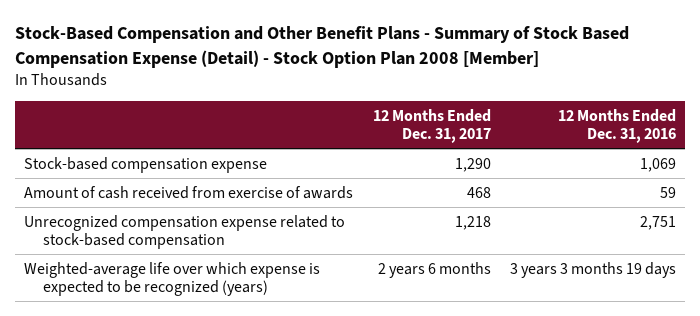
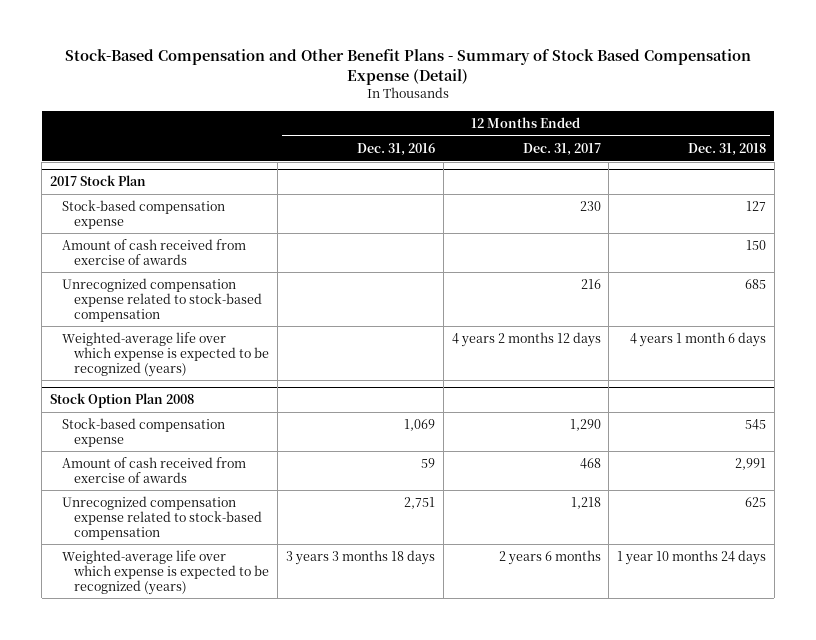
[14,26,629,68] Stock-Based Compensation and Other Benefit Plans - Summary of Stock Based Compensation Expense (Detail) - Stock Option Plan 2008 [Member] -> [64,49,751,86] Stock-Based Compensation and Other Benefit Plans - Summary of Stock Based Compensation Expense (Detail)
none -> [688,142,767,156] Dec. 31, 2018
none -> [49,175,146,187] 2017 Stock Plan
none -> [62,200,226,229] Stock-based compensation expense
none -> [62,239,247,265] Amount of cash received from exercise of awards
none -> [62,278,263,322] Unrecognized compensation expense related to stock-based compensation
none -> [62,332,270,377] Weighted-average life over which expense is expected to be recognized (years)
none -> [49,393,194,409] Stock Option Plan 2008
[509,261,676,278] 3 years 3 months 19 days -> [285,550,435,566] 3 years 3 months 18 days

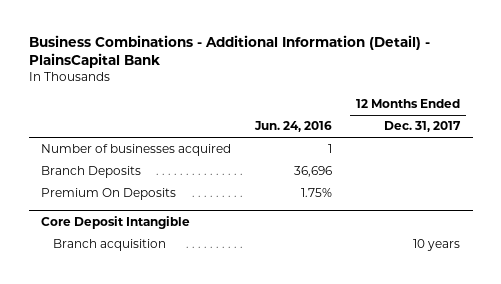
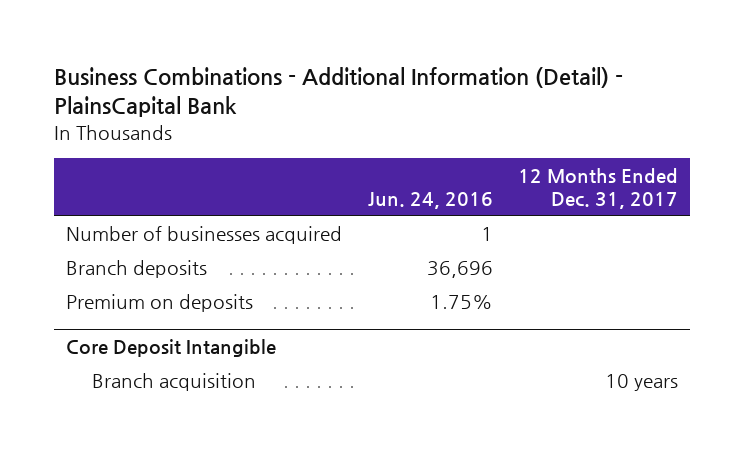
[40,166,141,179] Branch Deposits -> [66,259,208,278] Branch deposits
[40,188,176,201] Premium On Deposits -> [66,293,254,312] Premium on deposits

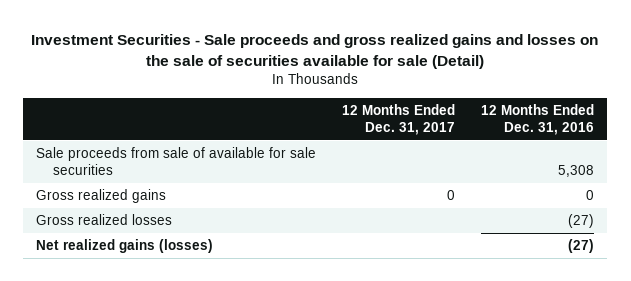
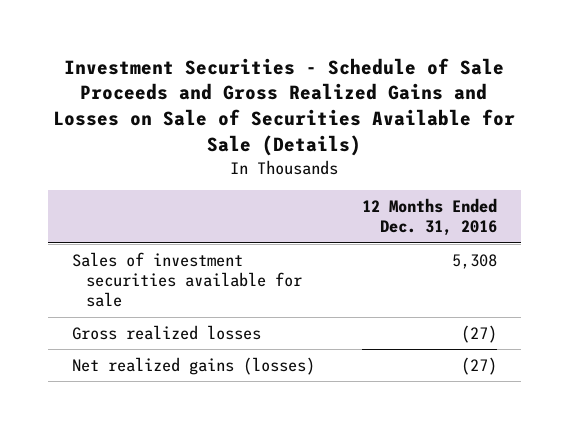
[31,33,599,69] Investment Securities - Sale proceeds and gross realized gains and losses on the sale of securities available for sale (Detail) -> [53,57,516,157] Investment Securities - Schedule of Sale Proceeds and Gross Realized Gains and Losses on Sale of Securities Available for Sale (Details)
[342,103,456,136] 12 Months Ended Dec. 31, 2017 -> none
[36,189,167,204] Gross realized gains -> none
[36,147,317,176] Sale proceeds from sale of available for sale securities -> [71,252,303,308] Sales of investment securities available for sale

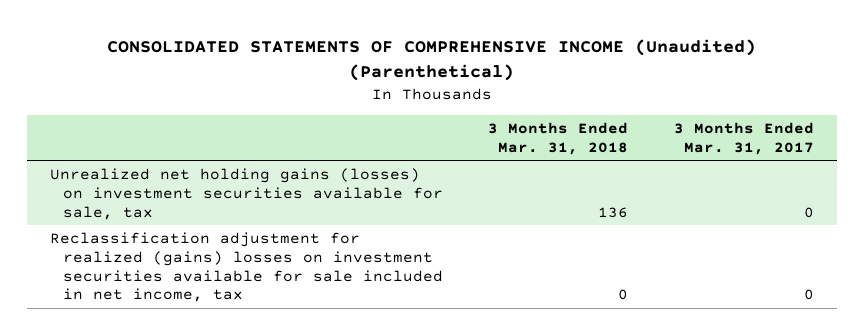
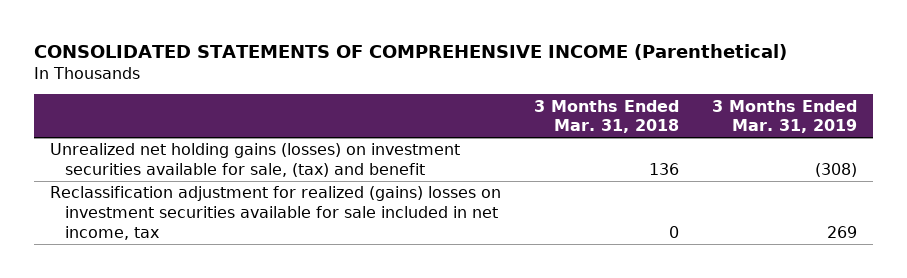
[106,39,756,81] CONSOLIDATED STATEMENTS OF COMPREHENSIVE INCOME (Unaudited) (Parenthetical) -> [33,43,787,60] CONSOLIDATED STATEMENTS OF COMPREHENSIVE INCOME (Parenthetical)
[673,121,814,155] 3 Months Ended Mar. 31, 2017 -> none
none -> [711,99,857,134] 3 Months Ended Mar. 31, 2019
[49,168,443,220] Unrealized net holding gains (losses) on investment securities available for sale, tax -> [50,143,461,177] Unrealized net holding gains (losses) on investment securities available for sale, (tax) and benefit

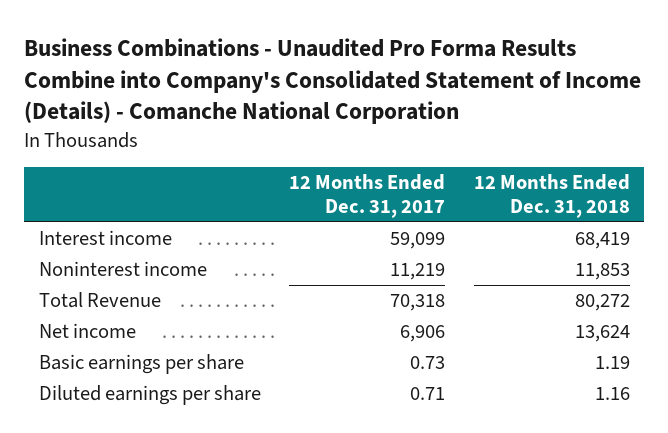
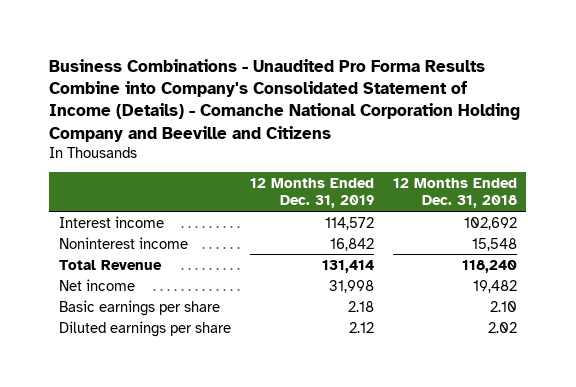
[24,37,642,125] Business Combinations - Unaudited Pro Forma Results Combine into Company's Consolidated Statement of Income (Details) - Comanche National Corporation -> [49,58,521,142] Business Combinations - Unaudited Pro Forma Results Combine into Company's Consolidated Statement of Income (Details) - Comanche National Corporation Holding Company and Beeville and Citizens
[289,174,446,219] 12 Months Ended Dec. 31, 2017 -> none
none -> [249,177,374,209] 12 Months Ended Dec. 31, 2019
[574,232,630,250] 68,419 -> [463,216,517,230] 102,692
[574,263,630,281] 11,853 -> [471,237,517,251] 15,548
[574,294,630,312] 80,272 -> [461,259,517,273] 118,240
[574,325,630,343] 13,624 -> [472,279,517,293] 19,482
[594,356,630,370] 1.19 -> [489,300,517,312] 2.10
[594,387,630,401] 1.16 -> [487,321,517,333] 2.02

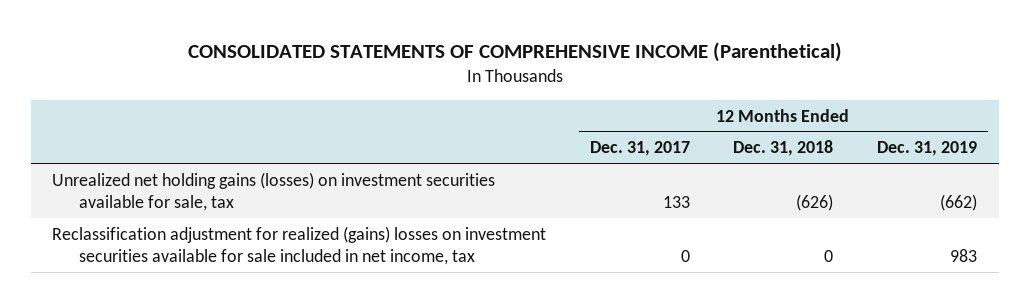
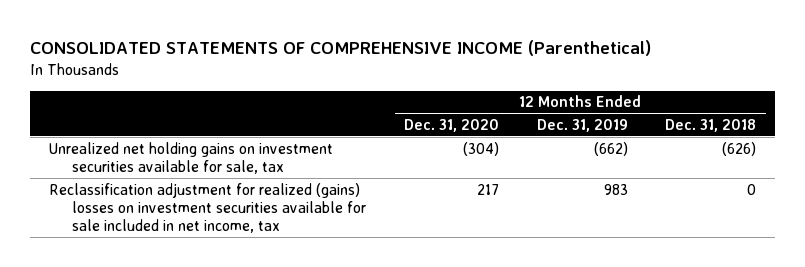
[589,141,690,157] Dec. 31, 2017 -> none
none -> [403,118,499,132] Dec. 31, 2020
[52,171,496,211] Unrealized net holding gains (losses) on investment securities available for sale, tax -> [48,141,333,174] Unrealized net holding gains on investment securities available for sale, tax

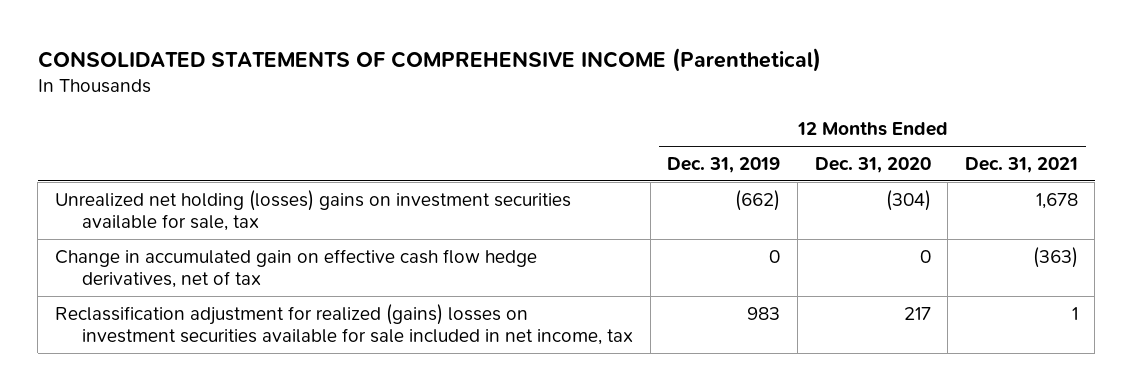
[665,118,757,132] Dec. 31, 2018 -> none
none -> [964,156,1078,173] Dec. 31, 2021
[48,141,333,174] Unrealized net holding gains on investment securities available for sale, tax -> [54,189,571,232] Unrealized net holding (losses) gains on investment securities available for sale, tax
none -> [54,248,537,289] Change in accumulated gain on effective cash flow hedge derivatives, net of tax

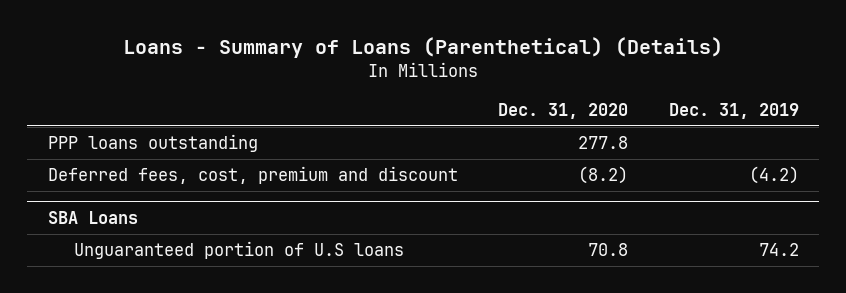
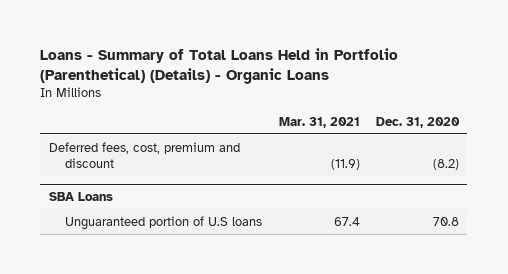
[123,36,724,58] Loans - Summary of Loans (Parenthetical) (Details) -> [40,48,399,84] Loans - Summary of Total Loans Held in Portfolio (Parenthetical) (Details) - Organic Loans
[668,102,799,119] Dec. 31, 2019 -> none
none -> [278,116,360,128] Mar. 31, 2021
[47,134,258,153] PPP loans outstanding -> none

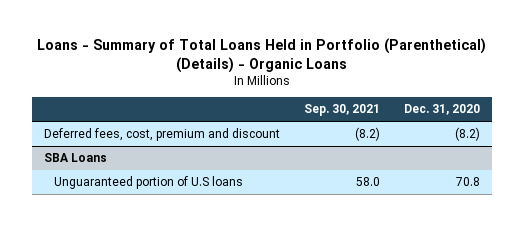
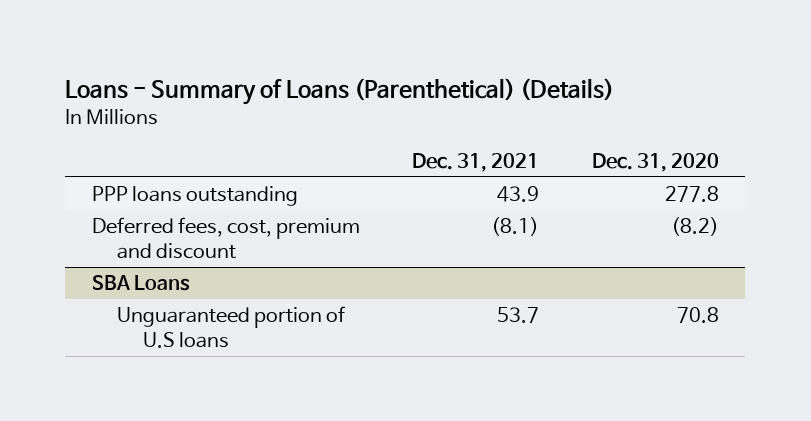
[36,38,486,74] Loans - Summary of Total Loans Held in Portfolio (Parenthetical) (Details) - Organic Loans -> [65,77,615,105] Loans - Summary of Loans (Parenthetical) (Details)
[303,104,380,117] Sep. 30, 2021 -> none
none -> [412,152,540,172] Dec. 31, 2021
none -> [91,186,298,207] PPP loans outstanding

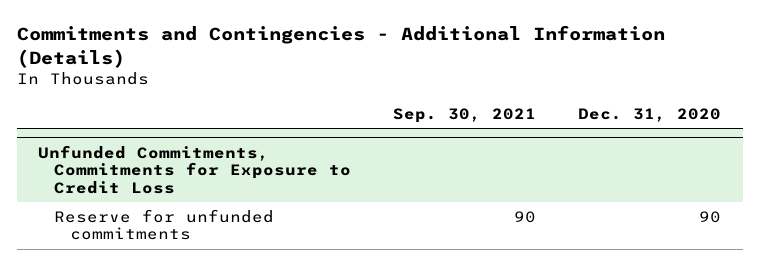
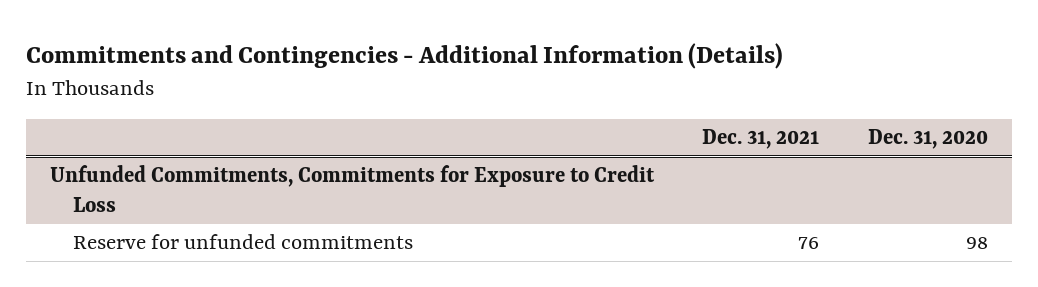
[393,107,537,123] Sep. 30, 2021 -> none
none -> [702,129,820,150] Dec. 31, 2021
[699,210,722,223] 90 -> [965,237,988,250] 98

